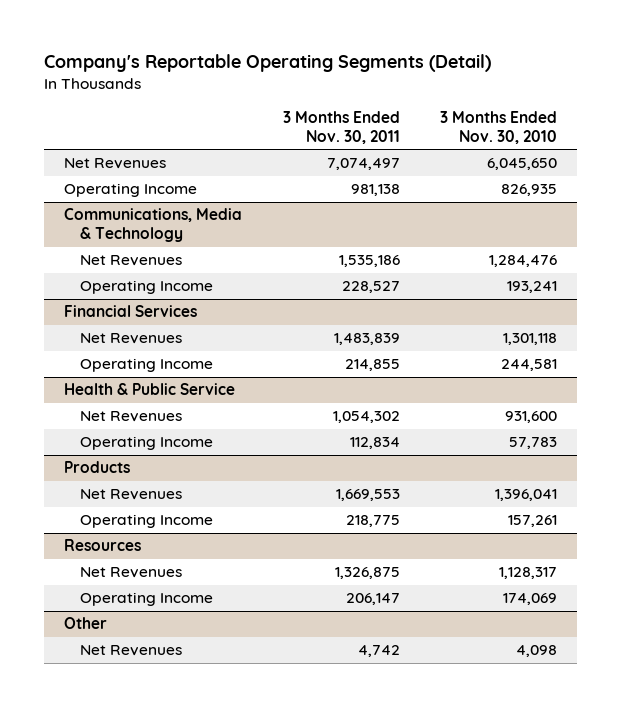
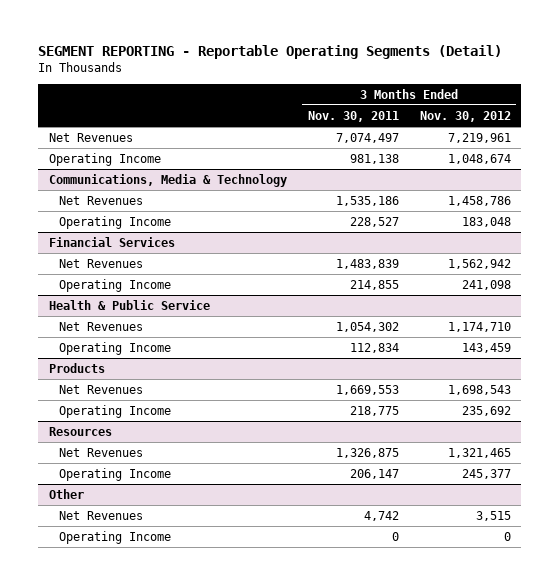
[44,54,492,73] Company's Reportable Operating Segments (Detail) -> [38,45,503,60] SEGMENT REPORTING - Reportable Operating Segments (Detail)
[439,111,557,145] 3 Months Ended Nov. 30, 2010 -> none
none -> [419,110,511,122] Nov. 30, 2012
none -> [59,530,172,544] Operating Income

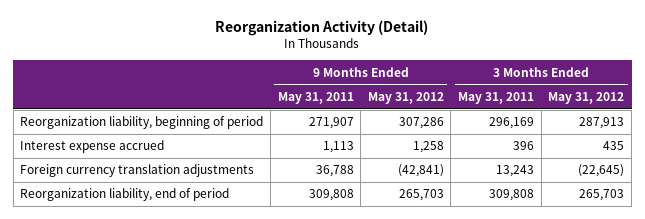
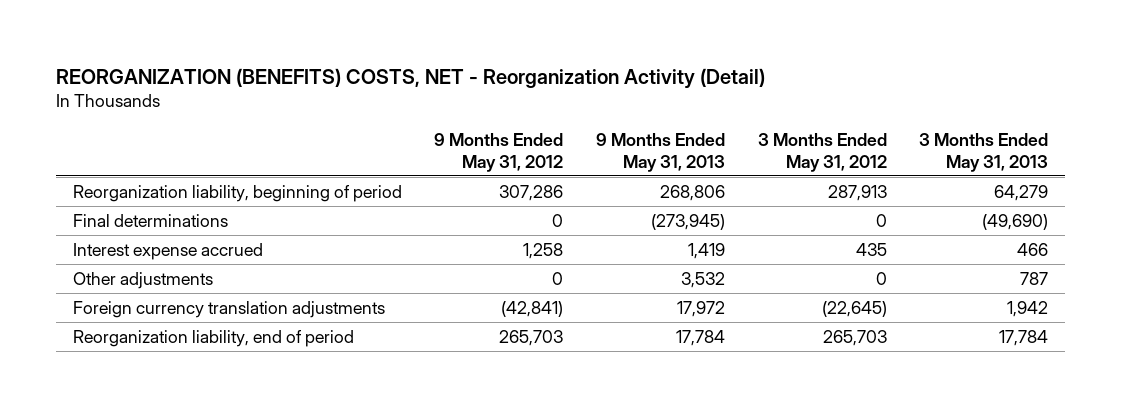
[215,19,429,36] Reorganization Activity (Detail) -> [56,67,766,89] REORGANIZATION (BENEFITS) COSTS, NET - Reorganization Activity (Detail)
[277,92,354,105] May 31, 2011 -> none
[458,92,535,105] May 31, 2011 -> none
none -> [596,132,726,172] 9 Months Ended May 31, 2013
none -> [919,132,1049,172] 3 Months Ended May 31, 2013
none -> [72,214,228,228] Final determinations
none -> [72,272,213,290] Other adjustments

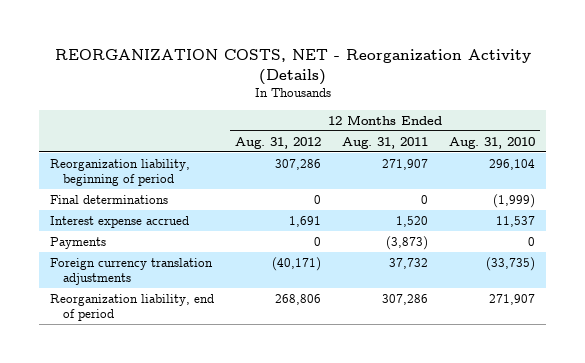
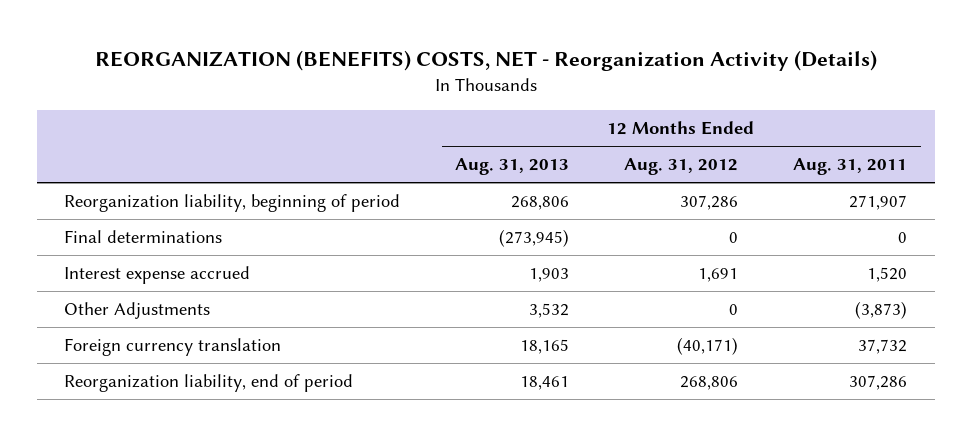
[54,48,531,85] REORGANIZATION COSTS, NET - Reorganization Activity (Details) -> [94,49,877,71] REORGANIZATION (BENEFITS) COSTS, NET - Reorganization Activity (Details)
[449,136,536,149] Aug. 31, 2010 -> none
none -> [455,158,570,176] Aug. 31, 2013
[49,236,106,249] Payments -> [64,302,211,320] Other Adjustments
[49,257,213,286] Foreign currency translation adjustments -> [64,338,282,357] Foreign currency translation

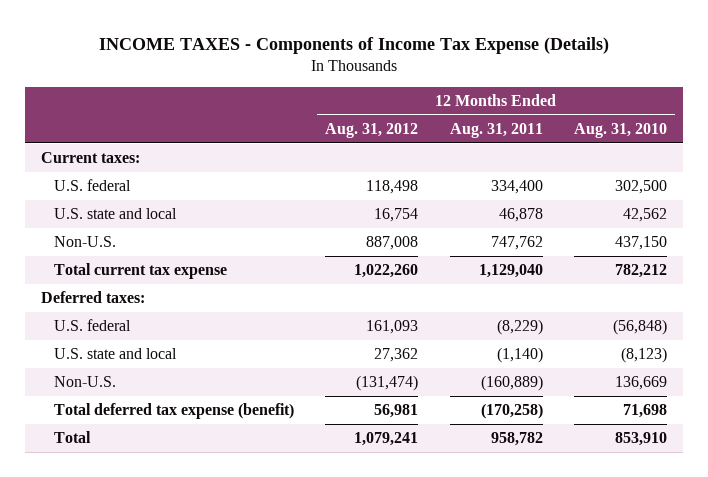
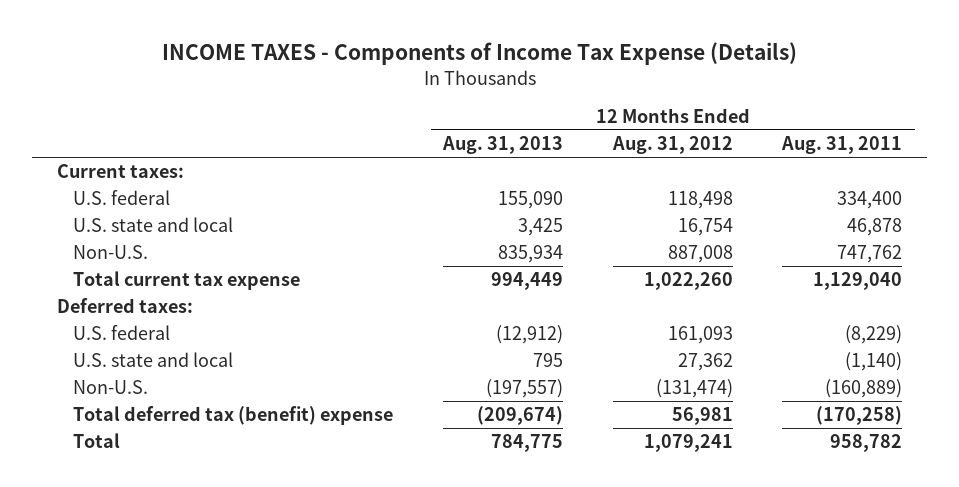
[574,122,668,138] Aug. 31, 2010 -> none
none -> [441,136,563,155] Aug. 31, 2013
[53,403,294,420] Total deferred tax expense (benefit) -> [73,406,394,426] Total deferred tax (benefit) expense

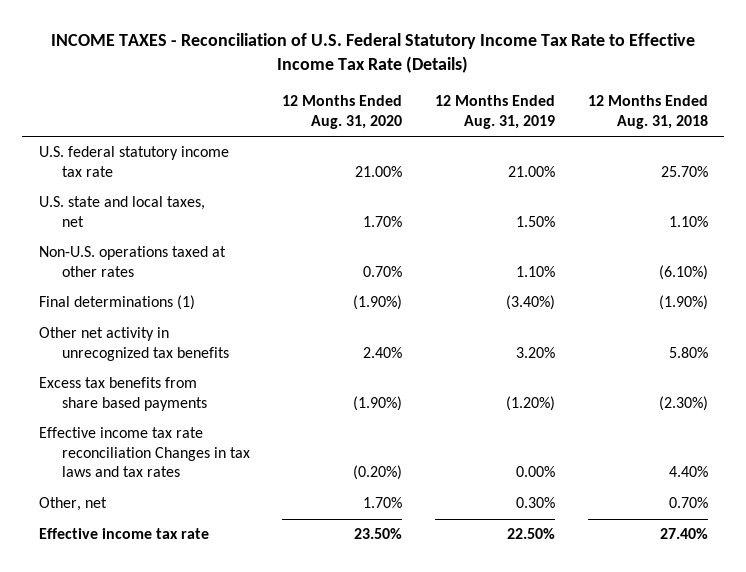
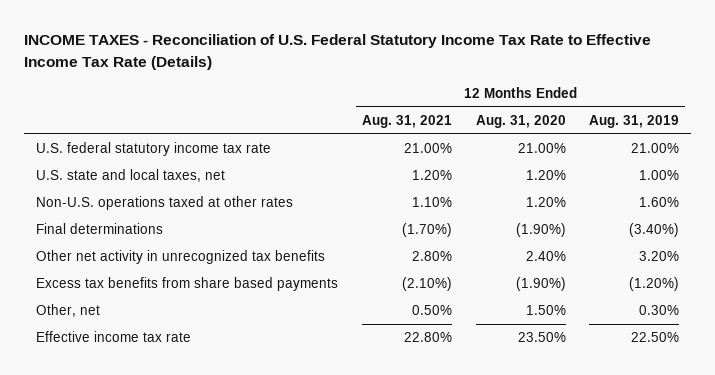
[587,95,708,129] 12 Months Ended Aug. 31, 2018 -> none
none -> [361,114,452,128] Aug. 31, 2021
[363,215,403,227] 1.70% -> [525,170,566,181] 1.20%
[515,215,555,227] 1.50% -> [639,170,680,181] 1.00%
[363,265,403,277] 0.70% -> [525,197,566,208] 1.20%
[515,265,555,277] 1.10% -> [639,197,680,208] 1.60%
[38,295,195,311] Final determinations (1) -> [36,223,164,235] Final determinations
[38,427,250,478] Effective income tax rate reconciliation Changes in tax laws and tax rates -> none
[363,497,403,509] 1.70% -> [525,305,566,316] 1.50%

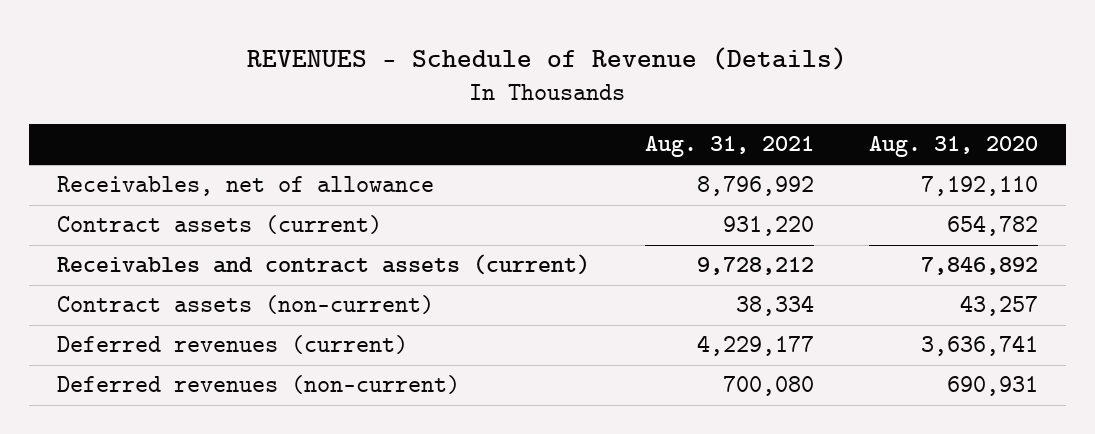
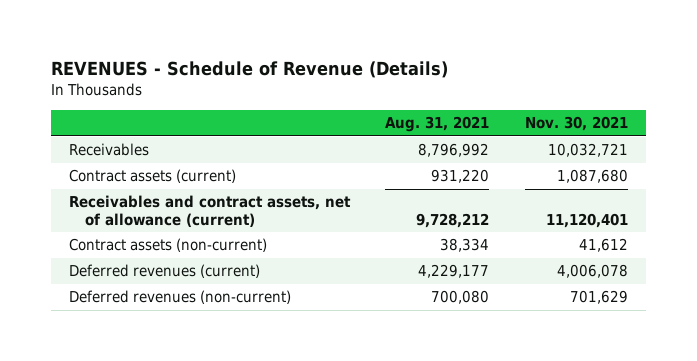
[869,136,1039,158] Aug. 31, 2020 -> none
none -> [524,116,628,132] Nov. 30, 2021
[56,176,434,197] Receivables, net of allowance -> [68,143,149,157] Receivables
[56,254,590,276] Receivables and contract assets (current) -> [68,195,351,227] Receivables and contract assets, net of allowance (current)

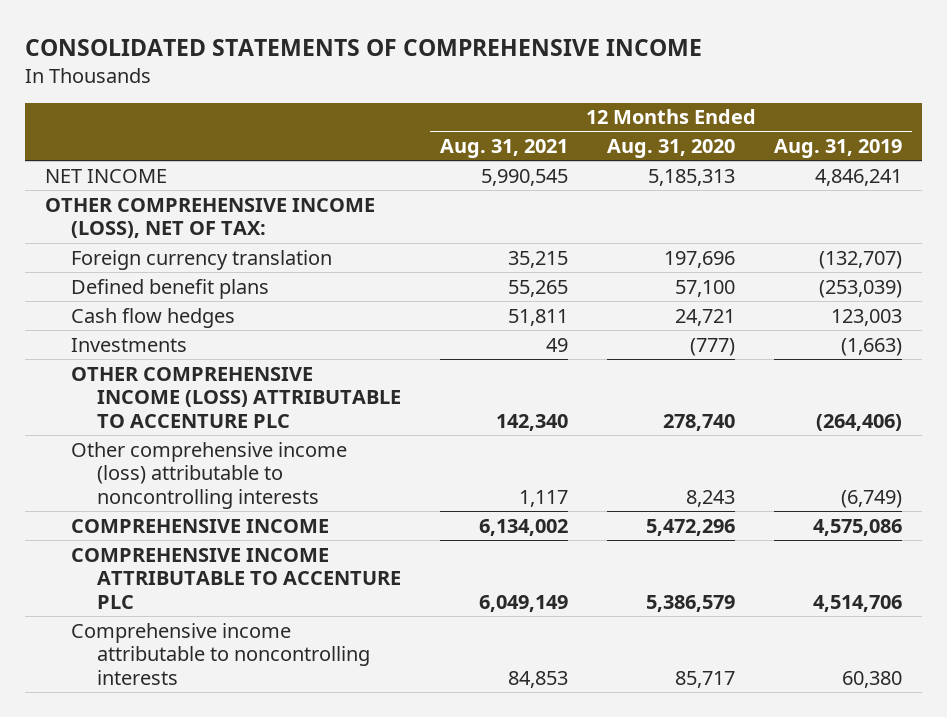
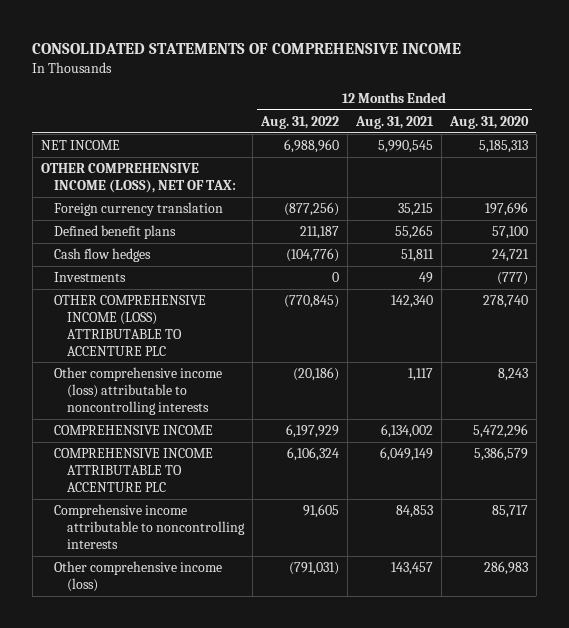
[773,138,902,158] Aug. 31, 2019 -> none
none -> [260,116,340,130] Aug. 31, 2022
none -> [53,561,222,593] Other comprehensive income (loss)

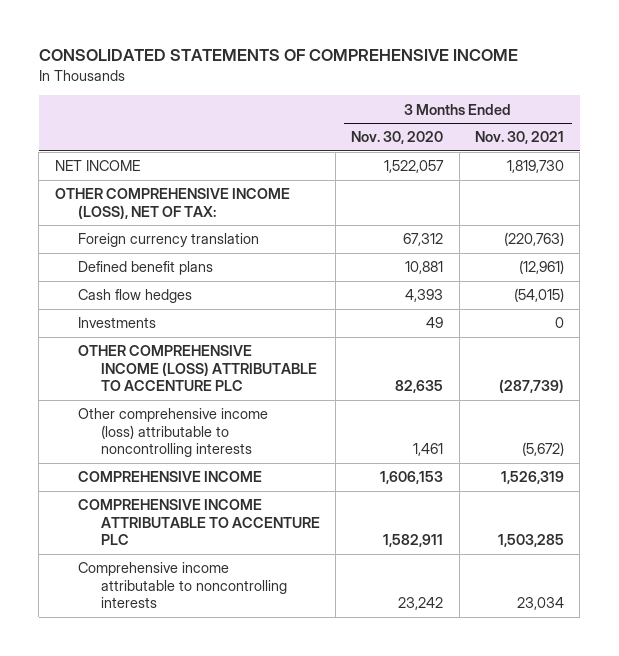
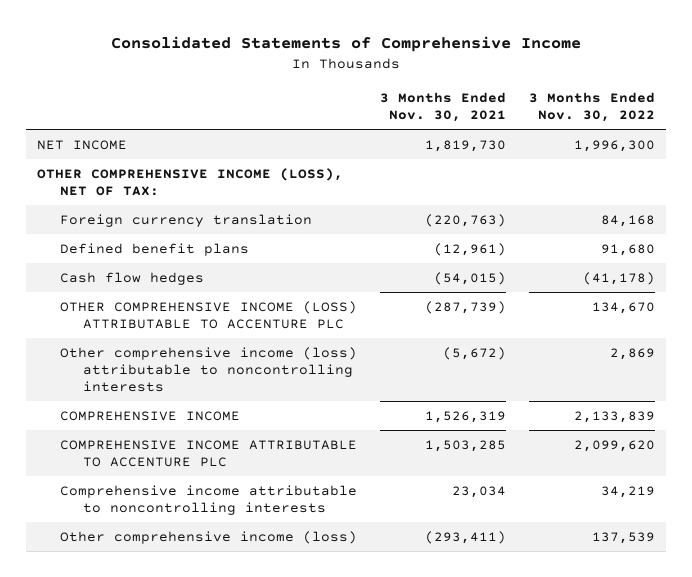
[38,49,518,62] CONSOLIDATED STATEMENTS OF COMPREHENSIVE INCOME -> [110,36,581,53] Consolidated Statements of Comprehensive Income
[351,131,444,145] Nov. 30, 2020 -> none
none -> [528,91,655,123] 3 Months Ended Nov. 30, 2022
[77,317,156,329] Investments -> none
none -> [59,530,357,544] Other comprehensive income (loss)

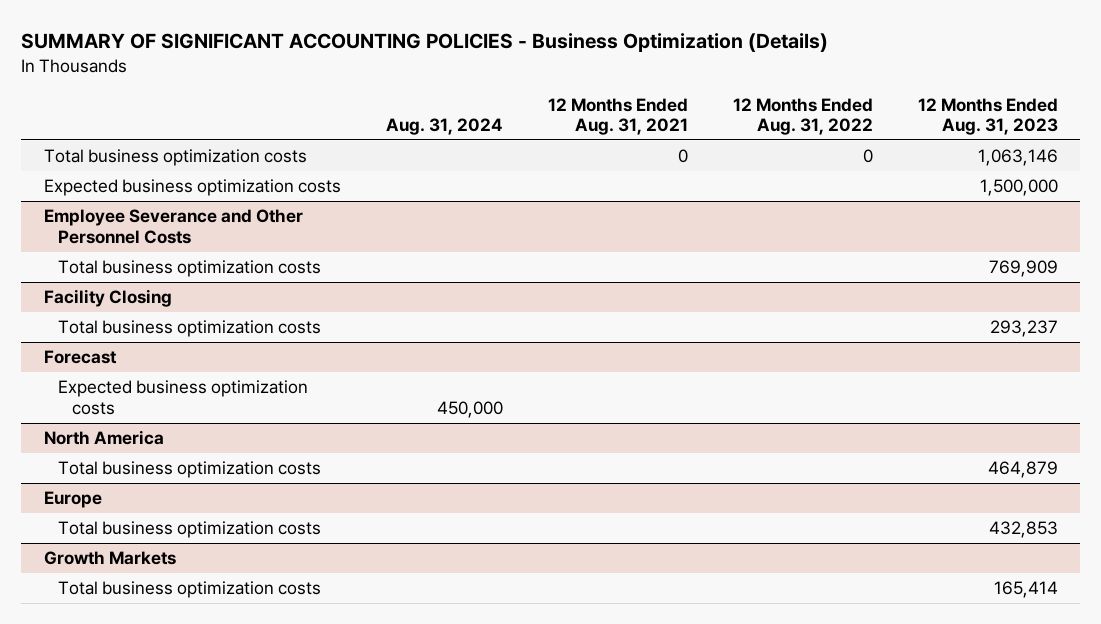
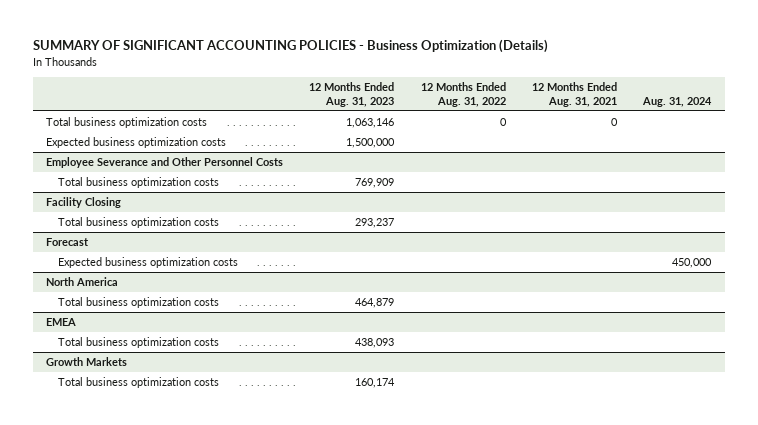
[43,491,102,509] Europe -> none
none -> [46,318,77,327] EMEA
[988,521,1058,539] 432,853 -> [355,338,395,349] 438,093
[993,581,1058,599] 165,414 -> [355,378,396,389] 160,174

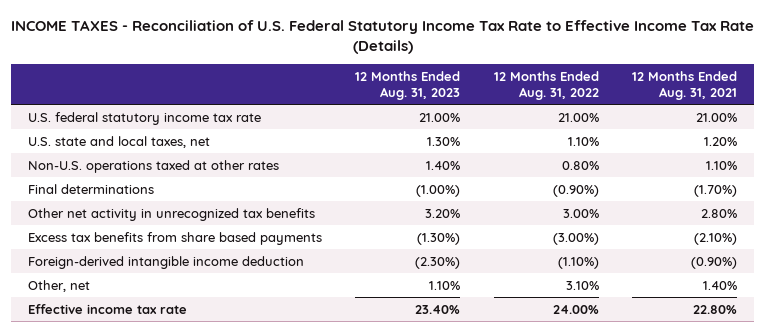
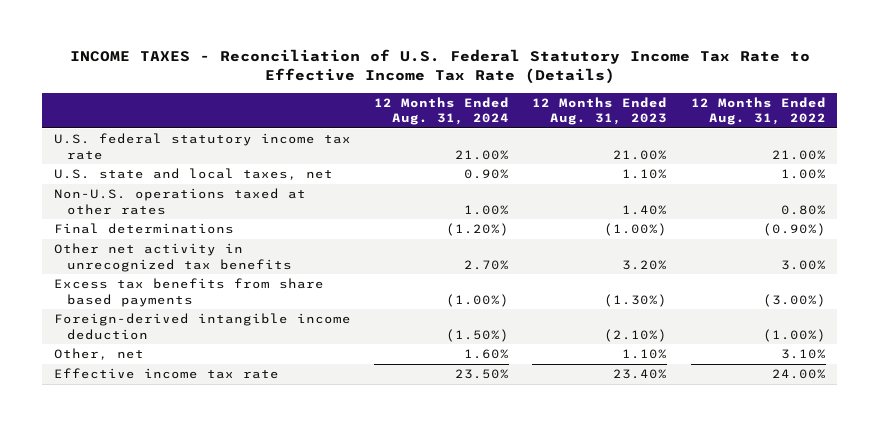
[632,71,738,100] 12 Months Ended Aug. 31, 2021 -> none
none -> [374,96,510,126] 12 Months Ended Aug. 31, 2024
[427,136,461,146] 1.30% -> [622,169,668,180] 1.10%
[567,136,599,146] 1.10% -> [780,169,826,180] 1.00%
[415,256,461,269] (2.30%) -> [604,328,668,342] (2.10%)
[557,256,599,269] (1.10%) -> [762,328,826,342] (1.00%)

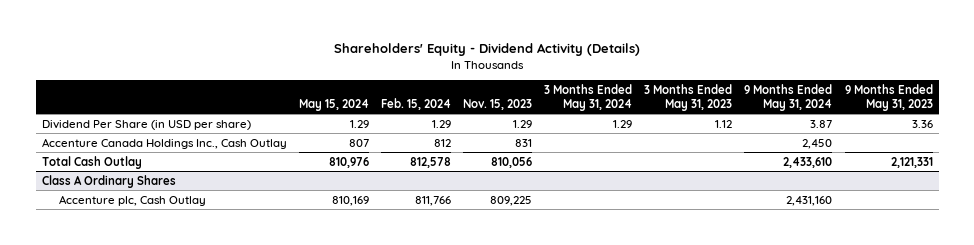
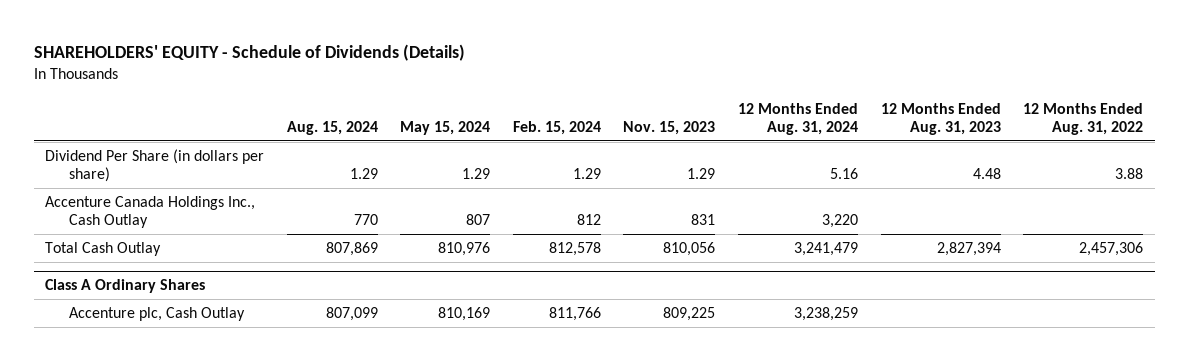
[334,43,641,57] Shareholders' Equity - Dividend Activity (Details) -> [33,44,465,62] SHAREHOLDERS' EQUITY - Schedule of Dividends (Details)
[544,83,633,111] 3 Months Ended May 31, 2024 -> none
[644,83,733,111] 3 Months Ended May 31, 2023 -> none
[744,83,833,111] 9 Months Ended May 31, 2024 -> none
[844,83,933,111] 9 Months Ended May 31, 2023 -> none
none -> [286,121,378,136] Aug. 15, 2024
none -> [738,102,859,136] 12 Months Ended Aug. 31, 2024
none -> [880,102,1001,136] 12 Months Ended Aug. 31, 2023
none -> [1023,102,1144,136] 12 Months Ended Aug. 31, 2022
[41,119,251,130] Dividend Per Share (in USD per share) -> [45,148,265,183] Dividend Per Share (in dollars per share)

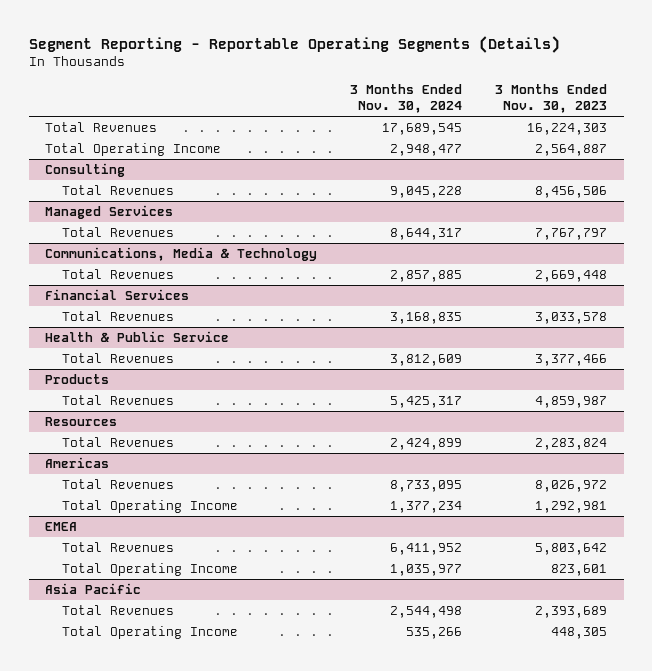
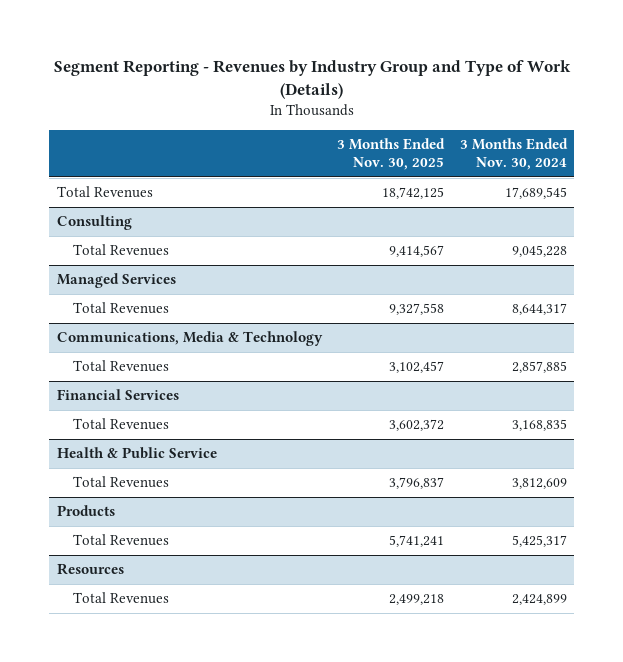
[28,35,560,53] Segment Reporting - Reportable Operating Segments (Details) -> [53,59,571,99] Segment Reporting - Revenues by Industry Group and Type of Work (Details)
[495,84,608,114] 3 Months Ended Nov. 30, 2023 -> none
none -> [337,137,446,171] 3 Months Ended Nov. 30, 2025
[45,143,222,157] Total Operating Income -> none
[45,457,110,469] Americas -> none
[62,479,175,490] Total Revenues -> none
[62,500,239,514] Total Operating Income -> none
[45,522,78,532] EMEA -> none
[62,542,175,553] Total Revenues -> none
[62,563,239,577] Total Operating Income -> none
[45,583,142,595] Asia Pacific -> none
[62,605,175,616] Total Revenues -> none
[62,626,239,640] Total Operating Income -> none

